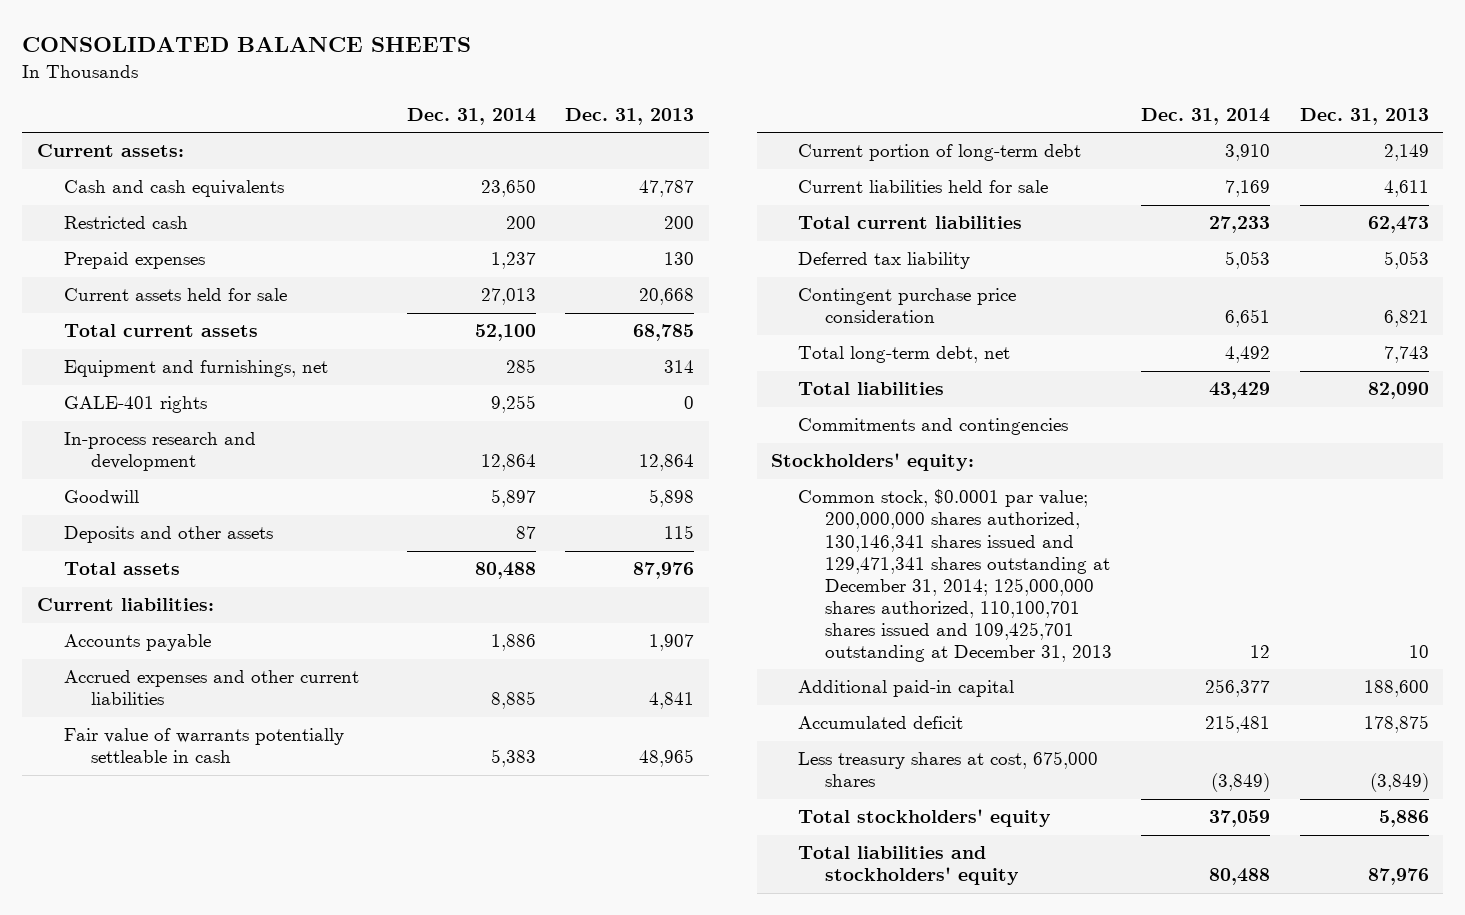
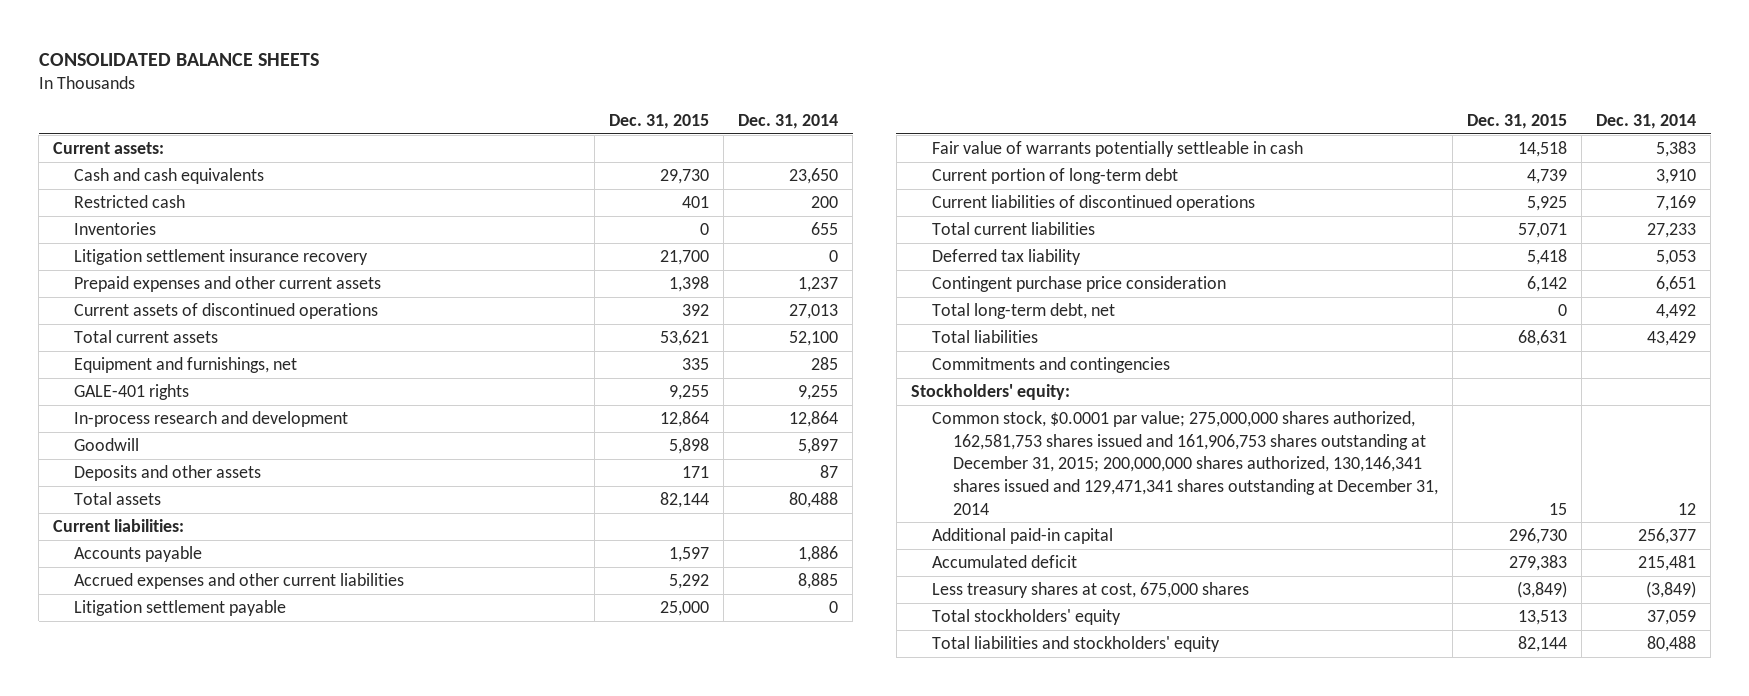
[565,107,695,125] Dec. 31, 2013 -> none
none -> [609,113,710,129] Dec. 31, 2015
none -> [74,222,157,236] Inventories
none -> [74,249,369,266] Litigation settlement insurance recovery
[63,252,205,270] Prepaid expenses -> [74,276,382,293] Prepaid expenses and other current assets
[63,288,287,302] Current assets held for sale -> [74,303,379,320] Current assets of discontinued operations
none -> [74,600,287,617] Litigation settlement payable
[798,180,1049,194] Current liabilities held for sale -> [931,195,1255,212] Current liabilities of discontinued operations
[798,489,1112,663] Common stock, $0.0001 par value; 200,000,000 shares authorized, 130,146,341 shares issued and 129,471,341 shares outstanding at December 31, 2014; 125,000,000 shares authorized, 110,100,701 shares issued and 109,425,701 outstanding at December 31, 2013 -> [931,411,1438,515] Common stock, $0.0001 par value; 275,000,000 shares authorized, 162,581,753 shares issued and 161,906,753 shares outstanding at December 31, 2015; 200,000,000 shares authorized, 130,146,341 shares issued and 129,471,341 shares outstanding at December 31, 2014

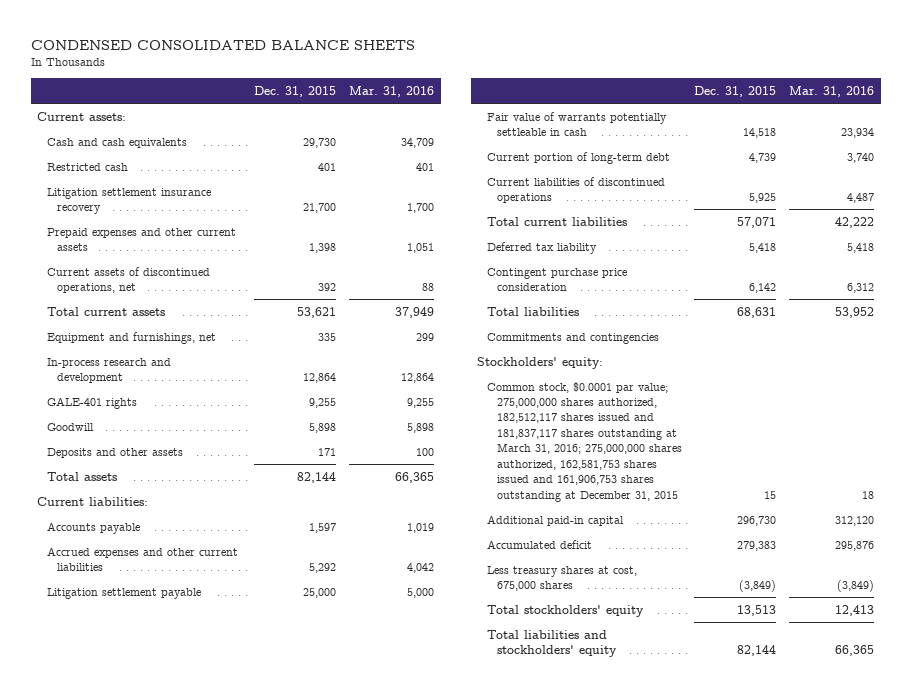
[38,52,319,66] CONSOLIDATED BALANCE SHEETS -> [30,39,415,50] CONDENSED CONSOLIDATED BALANCE SHEETS
[738,113,839,129] Dec. 31, 2014 -> none
none -> [349,85,435,97] Mar. 31, 2016
[74,222,157,236] Inventories -> none
[74,303,379,320] Current assets of discontinued operations -> [46,266,210,294] Current assets of discontinued operations, net
[74,384,190,401] GALE-401 rights -> [46,396,137,409] GALE-401 rights
[931,303,1115,320] Total long-term debt, net -> none
[931,411,1438,515] Common stock, $0.0001 par value; 275,000,000 shares authorized, 162,581,753 shares issued and 161,906,753 shares outstanding at December 31, 2015; 200,000,000 shares authorized, 130,146,341 shares issued and 129,471,341 shares outstanding at December 31, 2014 -> [486,381,682,502] Common stock, $0.0001 par value; 275,000,000 shares authorized, 182,512,117 shares issued and 181,837,117 shares outstanding at March 31, 2016; 275,000,000 shares authorized, 162,581,753 shares issued and 161,906,753 shares outstanding at December 31, 2015

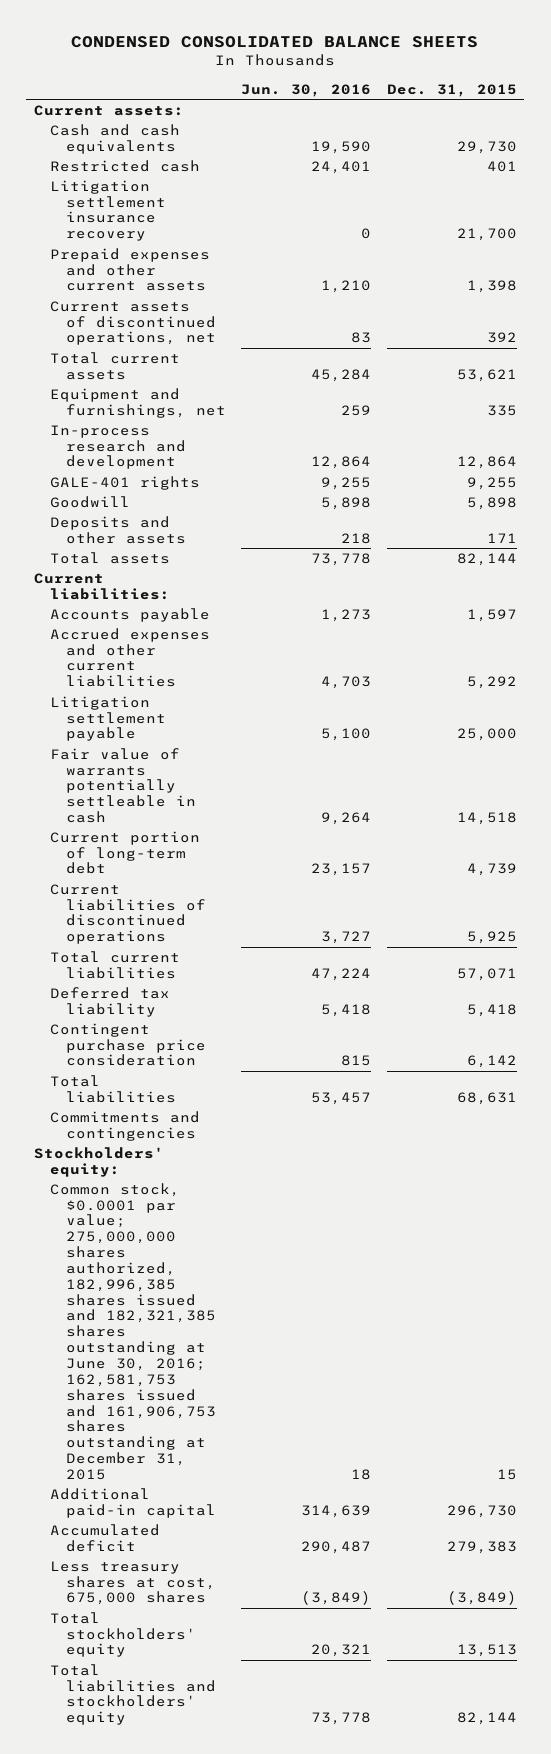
[349,85,435,97] Mar. 31, 2016 -> none
none -> [241,83,372,97] Jun. 30, 2016
[486,381,682,502] Common stock, $0.0001 par value; 275,000,000 shares authorized, 182,512,117 shares issued and 181,837,117 shares outstanding at March 31, 2016; 275,000,000 shares authorized, 162,581,753 shares issued and 161,906,753 shares outstanding at December 31, 2015 -> [49,1182,217,1480] Common stock, $0.0001 par value; 275,000,000 shares authorized, 182,996,385 shares issued and 182,321,385 shares outstanding at June 30, 2016; 162,581,753 shares issued and 161,906,753 shares outstanding at December 31, 2015

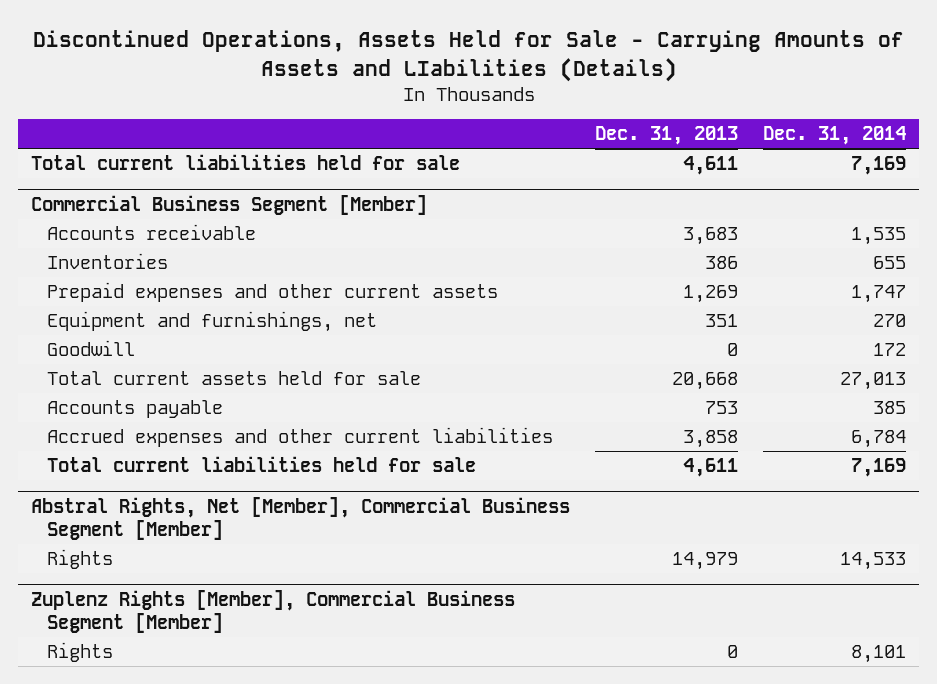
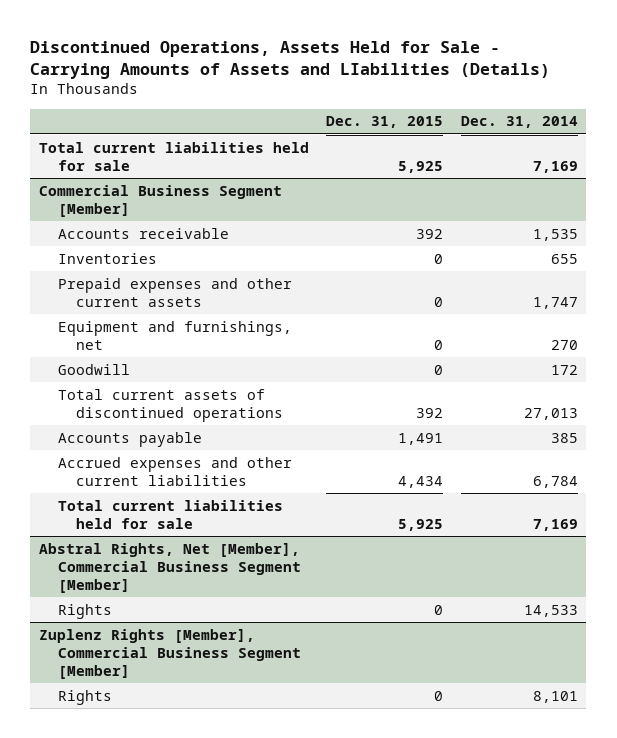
[595,125,739,145] Dec. 31, 2013 -> none
none -> [326,116,444,129] Dec. 31, 2015
[46,370,421,385] Total current assets held for sale -> [57,388,284,422] Total current assets of discontinued operations

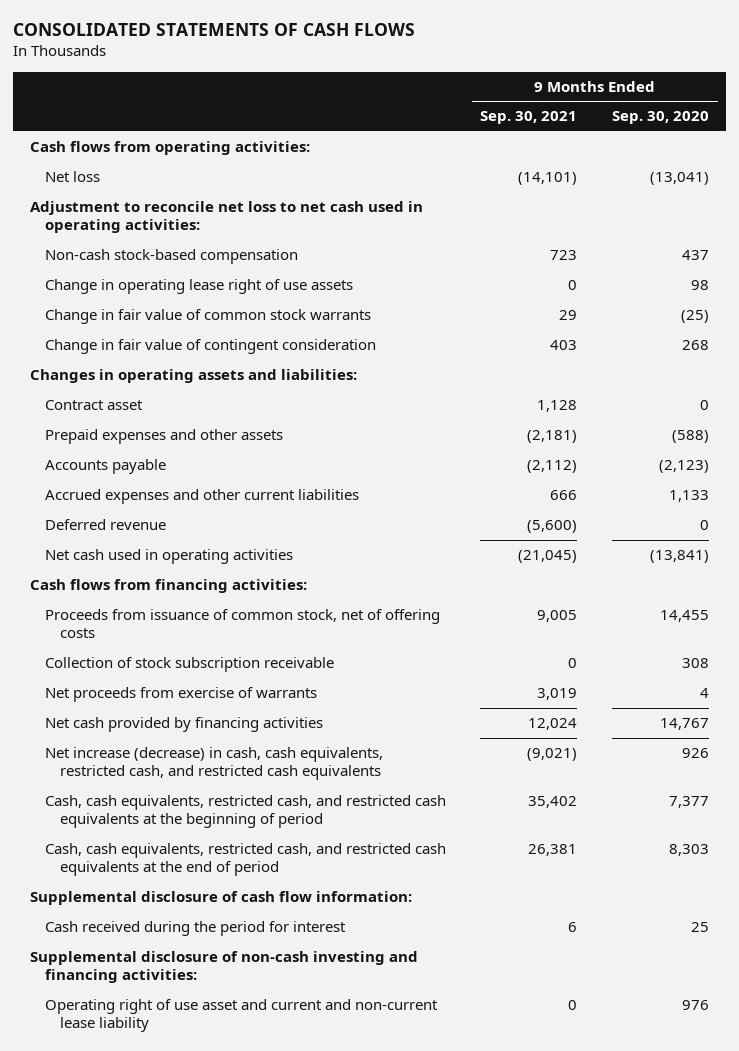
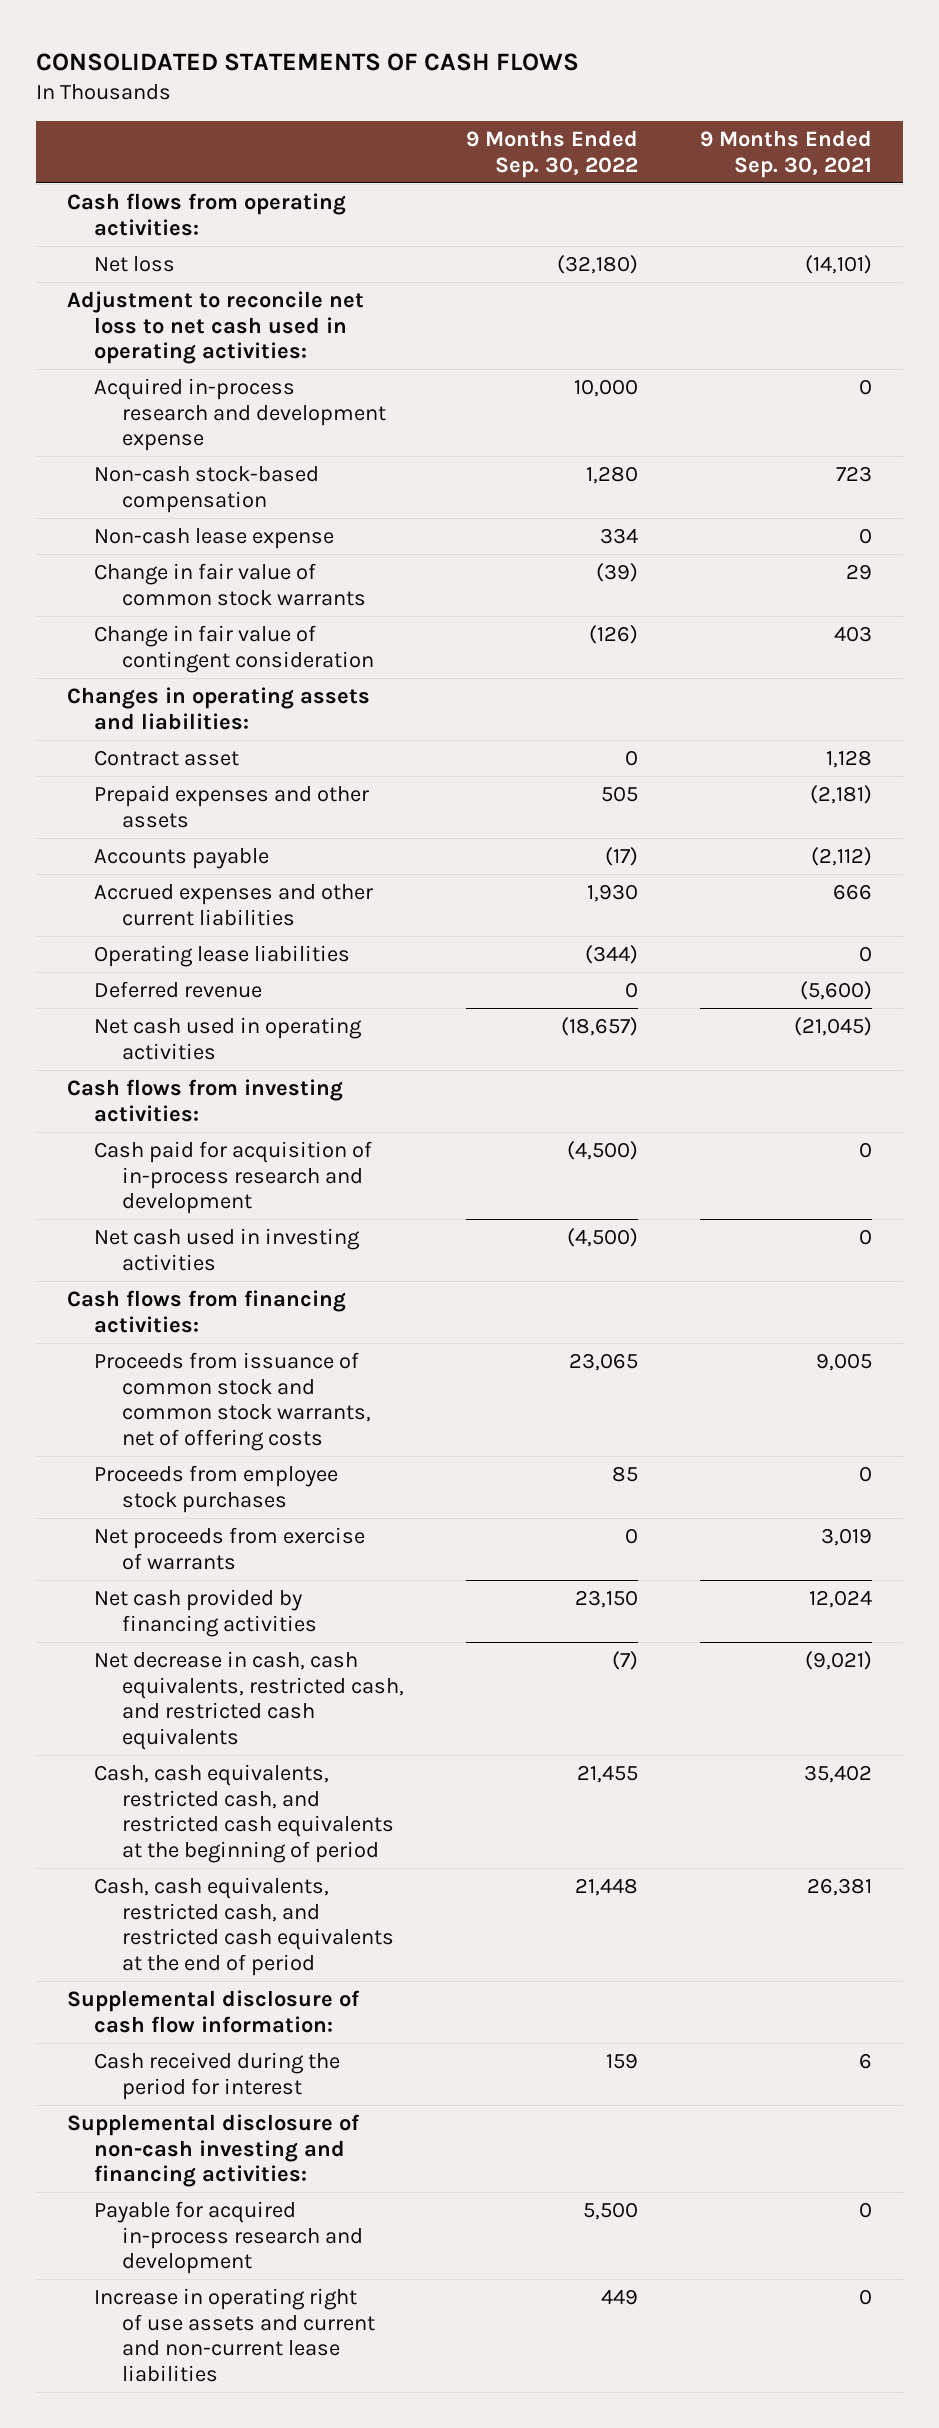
[612,111,710,125] Sep. 30, 2020 -> none
none -> [466,130,639,178] 9 Months Ended Sep. 30, 2022
none -> [94,377,387,452] Acquired in-process research and development expense
[44,279,353,295] Change in operating lease right of use assets -> none
none -> [94,527,335,549] Non-cash lease expense
none -> [94,944,351,967] Operating lease liabilities
none -> [66,1078,343,1122] Cash flows from investing activities:
none -> [94,1140,373,1215] Cash paid for acquisition of in-process research and development
none -> [94,1227,361,1271] Net cash used in investing activities
[44,657,334,673] Collection of stock subscription receivable -> none
[44,609,440,639] Proceeds from issuance of common stock, net of offering costs -> [94,1351,372,1451] Proceeds from issuance of common stock and common stock warrants, net of offering costs
none -> [94,1464,339,1513] Proceeds from employee stock purchases
[44,747,383,781] Net increase (decrease) in cash, cash equivalents, restricted cash, and restricted cash equivalents -> [94,1650,405,1750] Net decrease in cash, cash equivalents, restricted cash, and restricted cash equivalents
none -> [94,2200,364,2275] Payable for acquired in-process research and development
[44,999,438,1033] Operating right of use asset and current and non-current lease liability -> [94,2287,376,2382] Increase in operating right of use assets and current and non-current lease liabilities

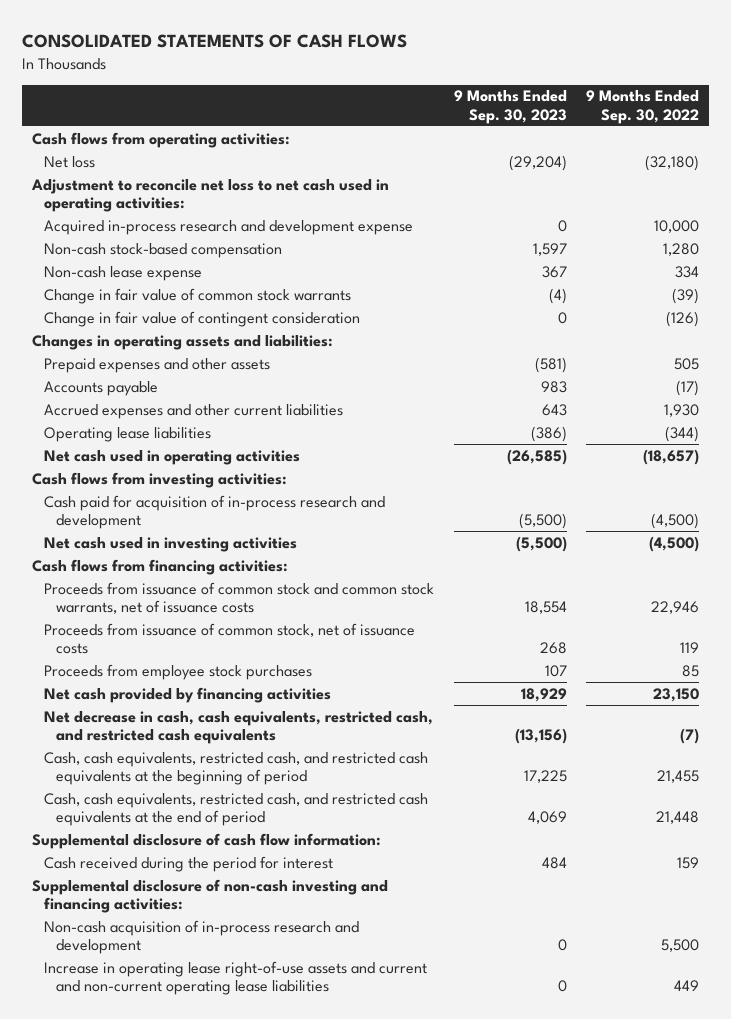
[700,130,873,178] 9 Months Ended Sep. 30, 2021 -> none
none -> [453,90,567,124] 9 Months Ended Sep. 30, 2023
[94,749,240,766] Contract asset -> none
[94,980,263,998] Deferred revenue -> none
[94,1351,372,1451] Proceeds from issuance of common stock and common stock warrants, net of offering costs -> [44,581,435,615] Proceeds from issuance of common stock and common stock warrants, net of issuance costs
[569,1352,639,1371] 23,065 -> [650,601,699,615] 22,946
none -> [44,622,416,655] Proceeds from issuance of common stock, net of issuance costs
[94,1526,366,1570] Net proceeds from exercise of warrants -> none
[94,2200,364,2275] Payable for acquired in-process research and development -> none
none -> [44,919,360,955] Non-cash acquisition of in-process research and development
[94,2287,376,2382] Increase in operating right of use assets and current and non-current lease liabilities -> [44,960,428,996] Increase in operating lease right-of-use assets and current and non-current operating lease liabilities

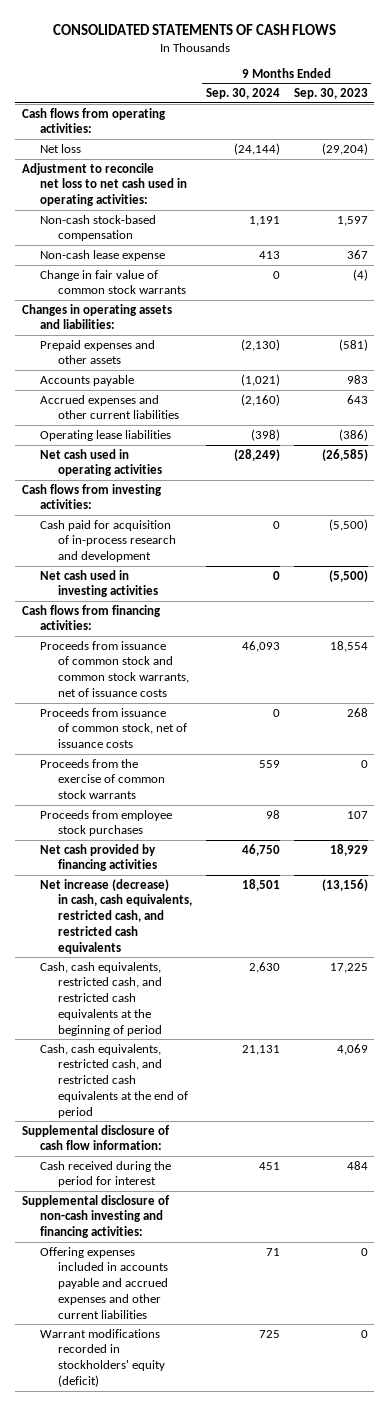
[585,90,699,124] 9 Months Ended Sep. 30, 2022 -> none
none -> [205,88,280,100] Sep. 30, 2024
[44,219,414,235] Acquired in-process research and development expense -> none
[44,310,361,327] Change in fair value of contingent consideration -> none
none -> [40,758,166,800] Proceeds from the exercise of common stock warrants
[44,710,434,745] Net decrease in cash, cash equivalents, restricted cash, and restricted cash equivalents -> [40,878,193,954] Net increase (decrease) in cash, cash equivalents, restricted cash, and restricted cash equivalents
[44,919,360,955] Non-cash acquisition of in-process research and development -> none
[44,960,428,996] Increase in operating lease right-of-use assets and current and non-current operating lease liabilities -> none
none -> [40,1246,169,1319] Offering expenses included in accounts payable and accrued expenses and other current liabilities
none -> [40,1328,166,1387] Warrant modifications recorded in stockholders' equity (deficit)

